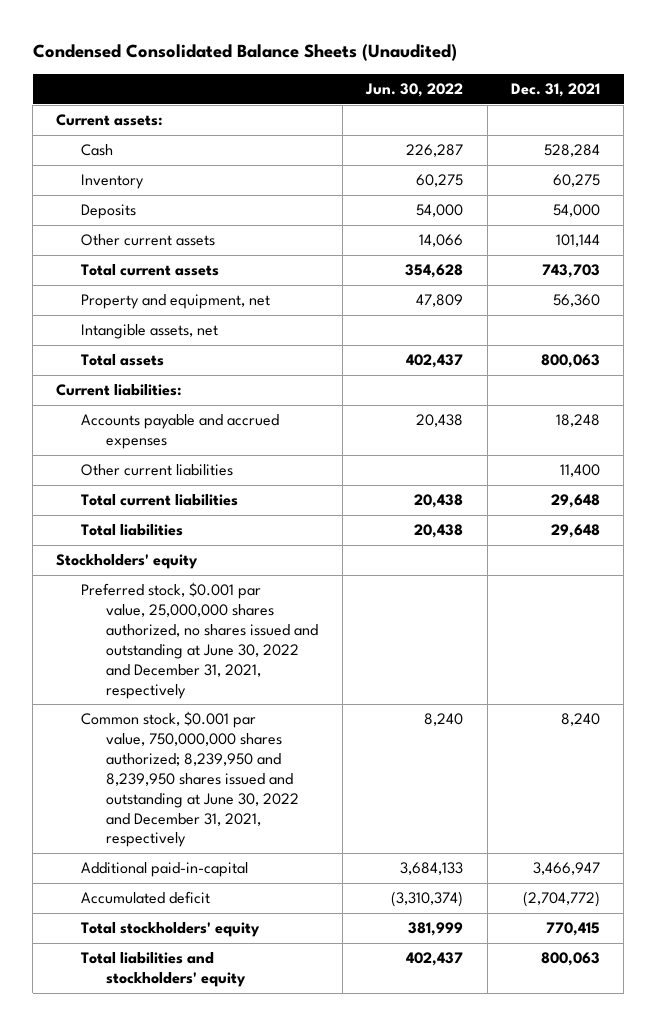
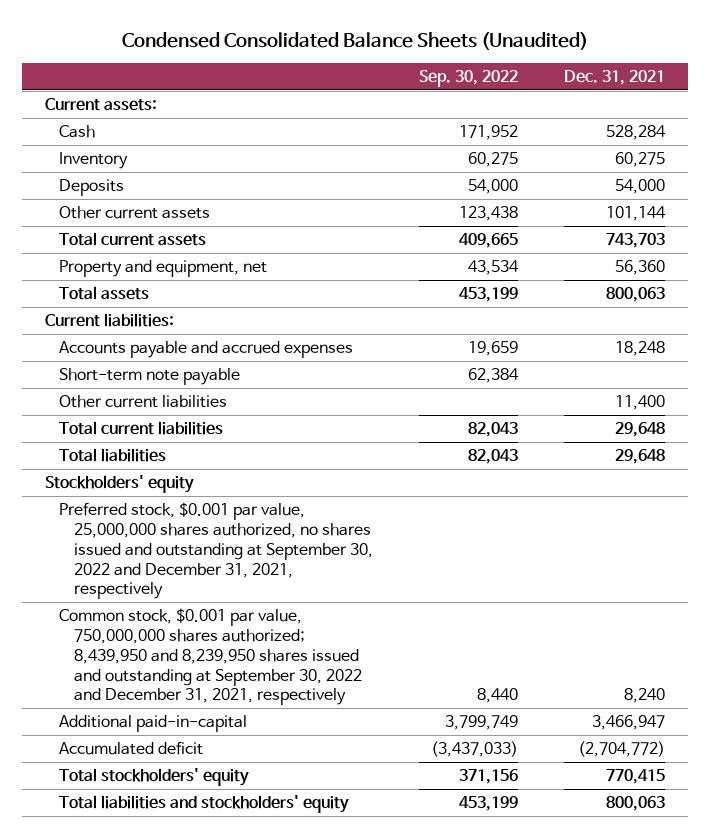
[365,82,464,97] Jun. 30, 2022 -> none
none -> [418,70,518,88] Sep. 30, 2022
[81,324,219,340] Intangible assets, net -> none
none -> [59,368,241,386] Short-term note payable
[81,582,319,699] Preferred stock, $0.001 par value, 25,000,000 shares authorized, no shares issued and outstanding at June 30, 2022 and December 31, 2021, respectively -> [59,502,373,600] Preferred stock, $0.001 par value, 25,000,000 shares authorized, no shares issued and outstanding at September 30, 2022 and December 31, 2021, respectively
[81,711,300,848] Common stock, $0.001 par value, 750,000,000 shares authorized; 8,239,950 and 8,239,950 shares issued and outstanding at June 30, 2022 and December 31, 2021, respectively -> [59,608,362,706] Common stock, $0.001 par value, 750,000,000 shares authorized; 8,439,950 and 8,239,950 shares issued and outstanding at September 30, 2022 and December 31, 2021, respectively

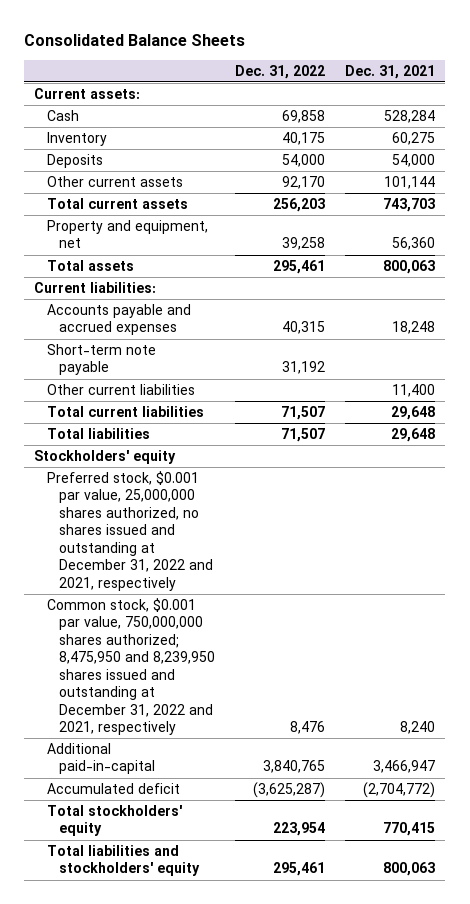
[121,31,588,50] Condensed Consolidated Balance Sheets (Unaudited) -> [24,33,246,46] Consolidated Balance Sheets
[418,70,518,88] Sep. 30, 2022 -> none
none -> [235,64,326,79] Dec. 31, 2022
[59,502,373,600] Preferred stock, $0.001 par value, 25,000,000 shares authorized, no shares issued and outstanding at September 30, 2022 and December 31, 2021, respectively -> [46,470,213,591] Preferred stock, $0.001 par value, 25,000,000 shares authorized, no shares issued and outstanding at December 31, 2022 and 2021, respectively
[59,608,362,706] Common stock, $0.001 par value, 750,000,000 shares authorized; 8,439,950 and 8,239,950 shares issued and outstanding at September 30, 2022 and December 31, 2021, respectively -> [46,597,215,736] Common stock, $0.001 par value, 750,000,000 shares authorized; 8,475,950 and 8,239,950 shares issued and outstanding at December 31, 2022 and 2021, respectively

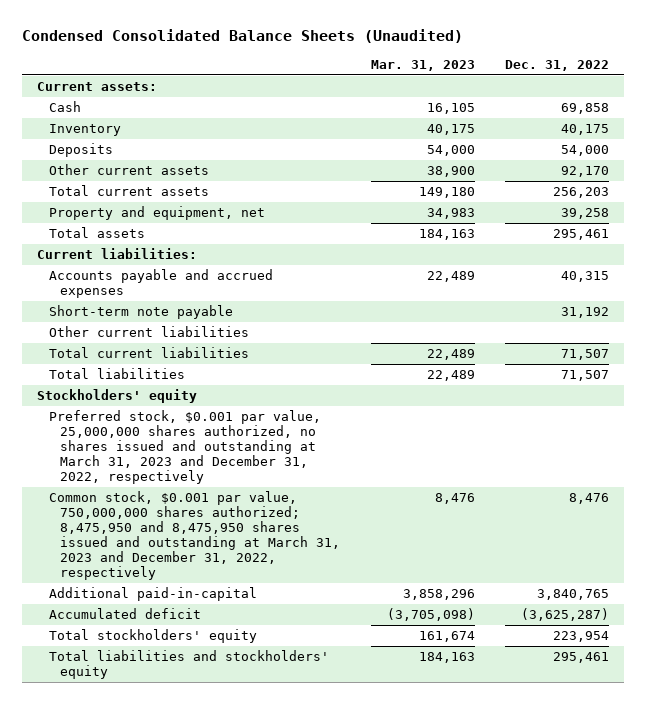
[24,33,246,46] Consolidated Balance Sheets -> [21,29,463,44] Condensed Consolidated Balance Sheets (Unaudited)
[345,64,436,79] Dec. 31, 2021 -> none
none -> [370,59,475,71] Mar. 31, 2023
[46,470,213,591] Preferred stock, $0.001 par value, 25,000,000 shares authorized, no shares issued and outstanding at December 31, 2022 and 2021, respectively -> [48,409,321,484] Preferred stock, $0.001 par value, 25,000,000 shares authorized, no shares issued and outstanding at March 31, 2023 and December 31, 2022, respectively
[46,597,215,736] Common stock, $0.001 par value, 750,000,000 shares authorized; 8,475,950 and 8,239,950 shares issued and outstanding at December 31, 2022 and 2021, respectively -> [48,490,340,580] Common stock, $0.001 par value, 750,000,000 shares authorized; 8,475,950 and 8,475,950 shares issued and outstanding at March 31, 2023 and December 31, 2022, respectively

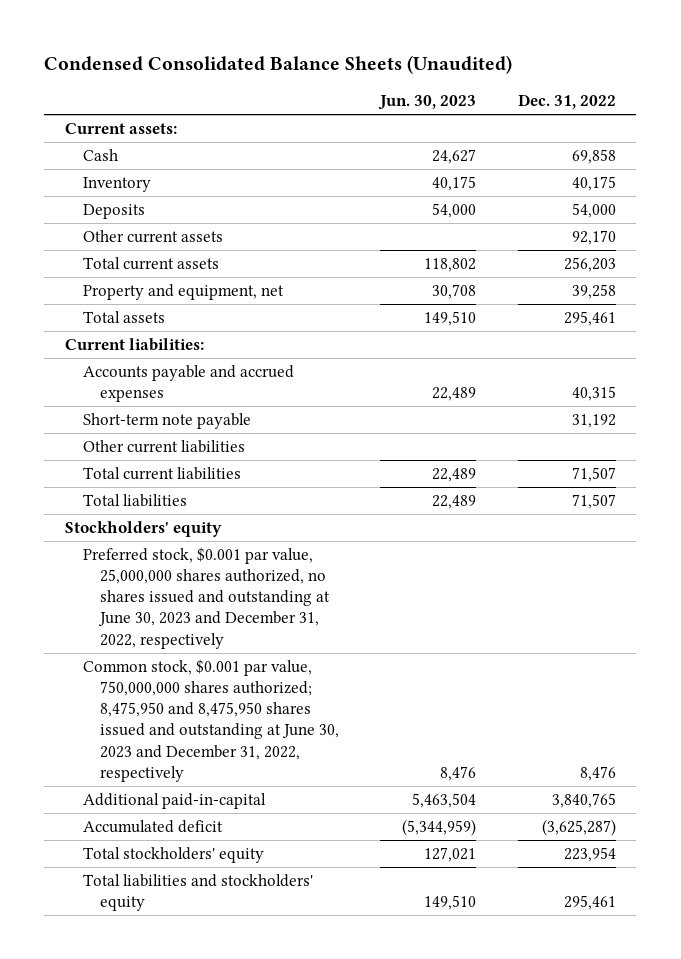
[370,59,475,71] Mar. 31, 2023 -> none
none -> [378,95,477,111] Jun. 30, 2023
[48,409,321,484] Preferred stock, $0.001 par value, 25,000,000 shares authorized, no shares issued and outstanding at March 31, 2023 and December 31, 2022, respectively -> [82,546,331,649] Preferred stock, $0.001 par value, 25,000,000 shares authorized, no shares issued and outstanding at June 30, 2023 and December 31, 2022, respectively
[48,490,340,580] Common stock, $0.001 par value, 750,000,000 shares authorized; 8,475,950 and 8,475,950 shares issued and outstanding at March 31, 2023 and December 31, 2022, respectively -> [82,658,340,782] Common stock, $0.001 par value, 750,000,000 shares authorized; 8,475,950 and 8,475,950 shares issued and outstanding at June 30, 2023 and December 31, 2022, respectively

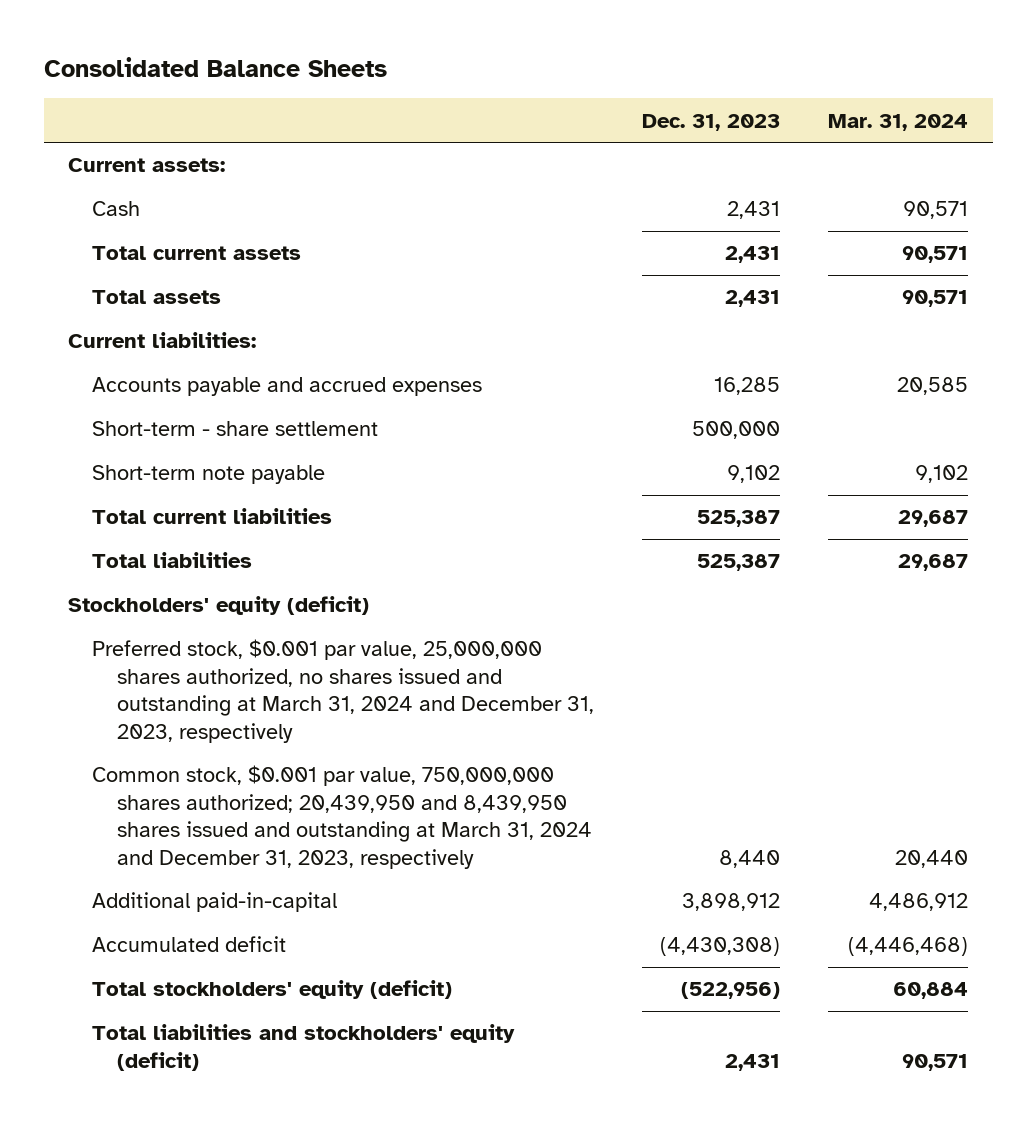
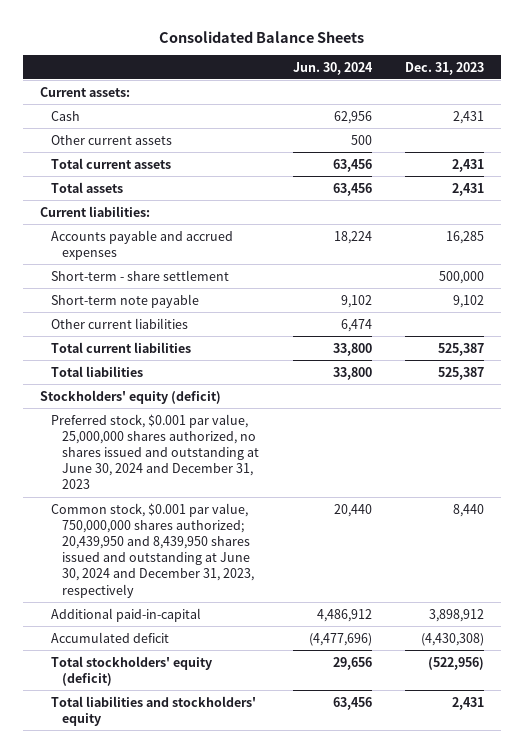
[828,113,969,131] Mar. 31, 2024 -> none
none -> [292,61,373,75] Jun. 30, 2024
none -> [50,134,172,145] Other current assets
none -> [50,317,188,329] Other current liabilities
[92,639,594,743] Preferred stock, $0.001 par value, 25,000,000 shares authorized, no shares issued and outstanding at March 31, 2024 and December 31, 2023, respectively -> [50,413,259,490] Preferred stock, $0.001 par value, 25,000,000 shares authorized, no shares issued and outstanding at June 30, 2024 and December 31, 2023
[92,765,592,869] Common stock, $0.001 par value, 750,000,000 shares authorized; 20,439,950 and 8,439,950 shares issued and outstanding at March 31, 2024 and December 31, 2023, respectively -> [50,502,254,598] Common stock, $0.001 par value, 750,000,000 shares authorized; 20,439,950 and 8,439,950 shares issued and outstanding at June 30, 2024 and December 31, 2023, respectively
[92,1024,516,1071] Total liabilities and stockholders' equity (deficit) -> [50,695,256,726] Total liabilities and stockholders' equity

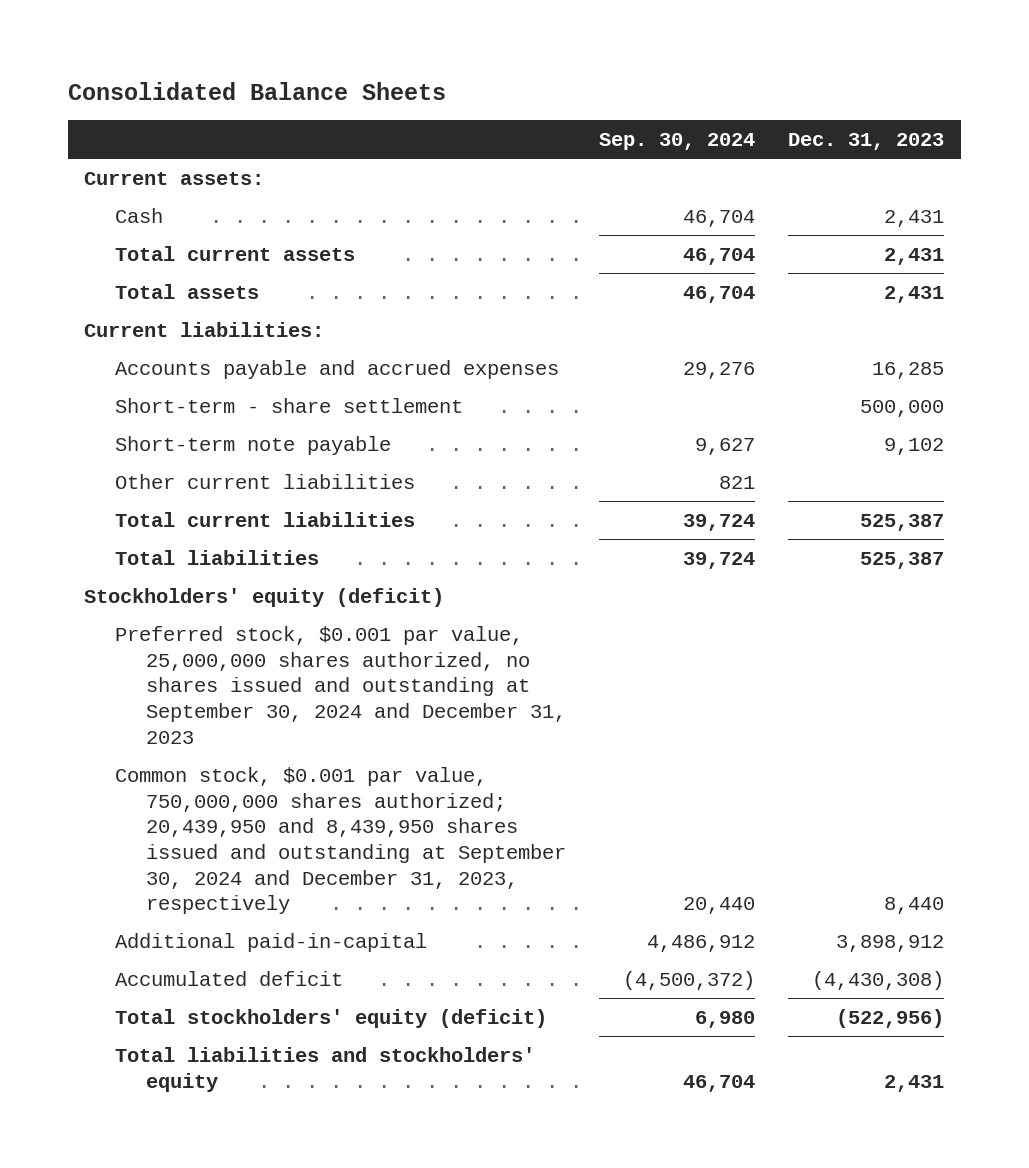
[292,61,373,75] Jun. 30, 2024 -> none
none -> [598,133,755,151] Sep. 30, 2024
[50,134,172,145] Other current assets -> none
[50,413,259,490] Preferred stock, $0.001 par value, 25,000,000 shares authorized, no shares issued and outstanding at June 30, 2024 and December 31, 2023 -> [115,625,566,744] Preferred stock, $0.001 par value, 25,000,000 shares authorized, no shares issued and outstanding at September 30, 2024 and December 31, 2023
[50,502,254,598] Common stock, $0.001 par value, 750,000,000 shares authorized; 20,439,950 and 8,439,950 shares issued and outstanding at June 30, 2024 and December 31, 2023, respectively -> [115,766,566,915] Common stock, $0.001 par value, 750,000,000 shares authorized; 20,439,950 and 8,439,950 shares issued and outstanding at September 30, 2024 and December 31, 2023, respectively

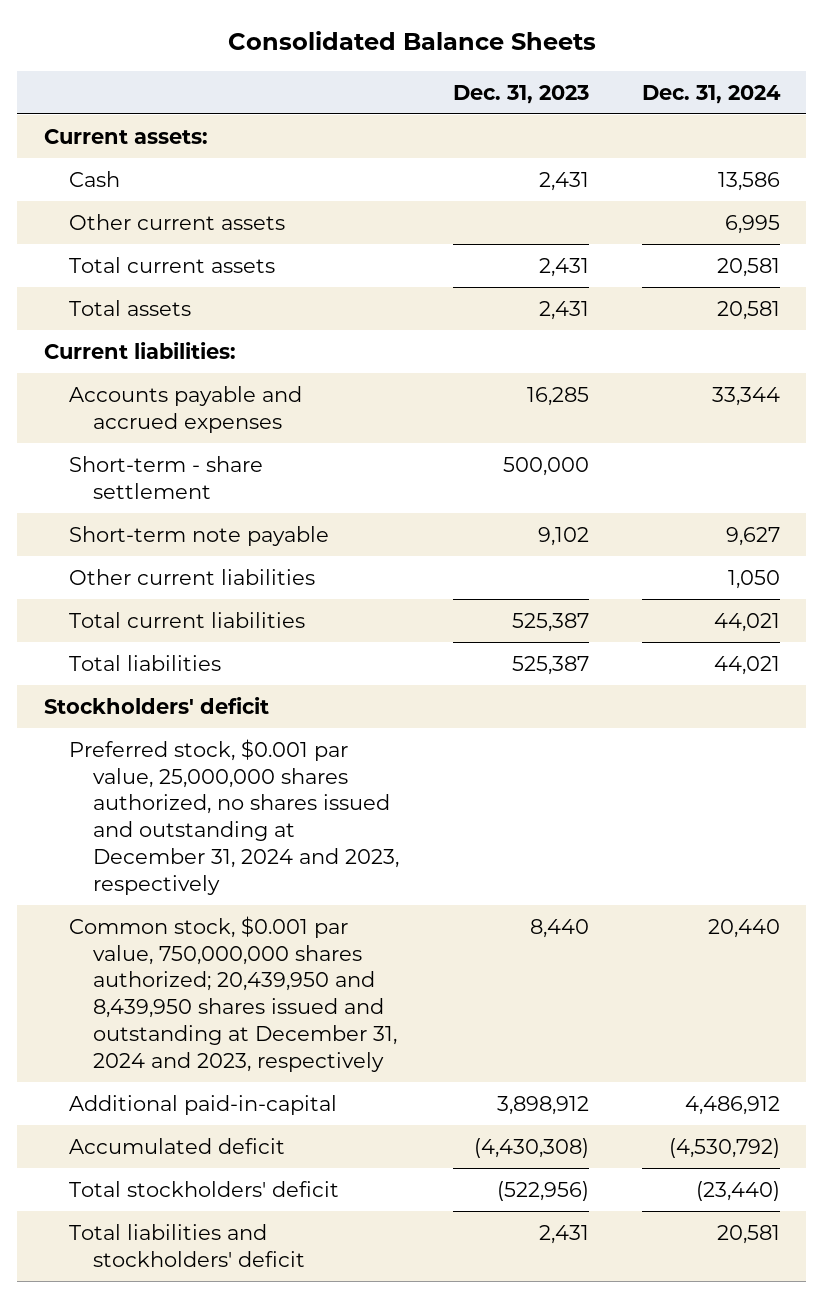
[598,133,755,151] Sep. 30, 2024 -> none
none -> [641,84,781,104] Dec. 31, 2024
none -> [68,213,285,230] Other current assets
[84,587,445,607] Stockholders' equity (deficit) -> [44,696,270,714] Stockholders' deficit
[115,625,566,744] Preferred stock, $0.001 par value, 25,000,000 shares authorized, no shares issued and outstanding at September 30, 2024 and December 31, 2023 -> [68,738,400,895] Preferred stock, $0.001 par value, 25,000,000 shares authorized, no shares issued and outstanding at December 31, 2024 and 2023, respectively
[115,766,566,915] Common stock, $0.001 par value, 750,000,000 shares authorized; 20,439,950 and 8,439,950 shares issued and outstanding at September 30, 2024 and December 31, 2023, respectively -> [68,915,398,1072] Common stock, $0.001 par value, 750,000,000 shares authorized; 20,439,950 and 8,439,950 shares issued and outstanding at December 31, 2024 and 2023, respectively
[115,1008,548,1028] Total stockholders' equity (deficit) -> [68,1180,339,1197] Total stockholders' deficit
[115,1046,536,1092] Total liabilities and stockholders' equity -> [68,1223,306,1267] Total liabilities and stockholders' deficit

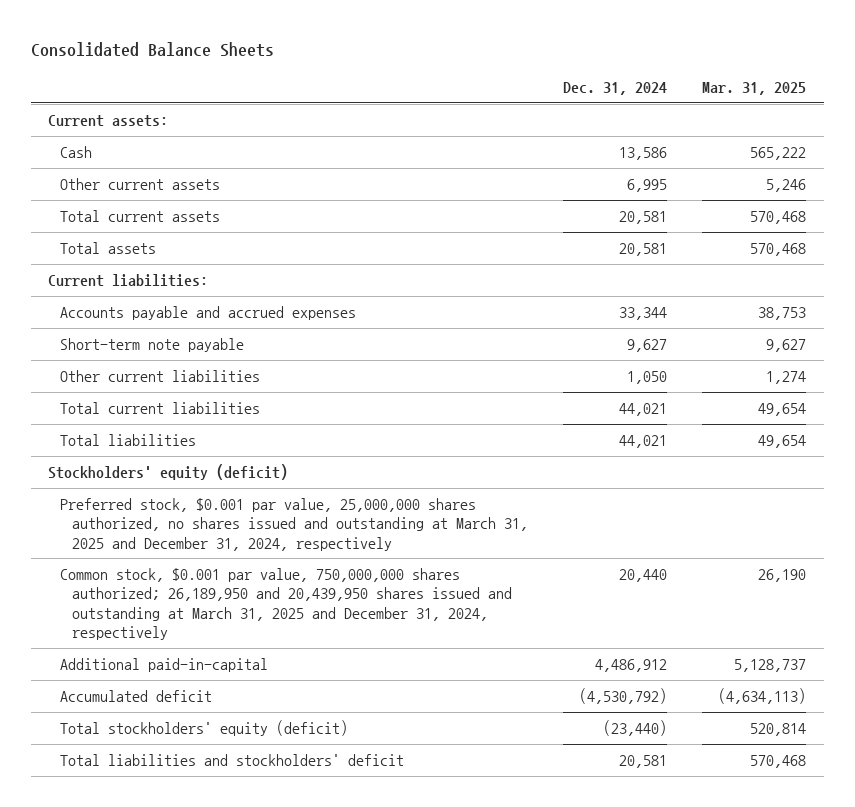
[452,84,589,104] Dec. 31, 2023 -> none
none -> [702,82,807,96] Mar. 31, 2025
[68,455,263,499] Short-term - share settlement -> none
[44,696,270,714] Stockholders' deficit -> [48,463,289,480] Stockholders' equity (deficit)
[68,738,400,895] Preferred stock, $0.001 par value, 25,000,000 shares authorized, no shares issued and outstanding at December 31, 2024 and 2023, respectively -> [60,497,529,551] Preferred stock, $0.001 par value, 25,000,000 shares authorized, no shares issued and outstanding at March 31, 2025 and December 31, 2024, respectively
[68,915,398,1072] Common stock, $0.001 par value, 750,000,000 shares authorized; 20,439,950 and 8,439,950 shares issued and outstanding at December 31, 2024 and 2023, respectively -> [60,567,513,641] Common stock, $0.001 par value, 750,000,000 shares authorized; 26,189,950 and 20,439,950 shares issued and outstanding at March 31, 2025 and December 31, 2024, respectively
[68,1180,339,1197] Total stockholders' deficit -> [60,719,349,736] Total stockholders' equity (deficit)

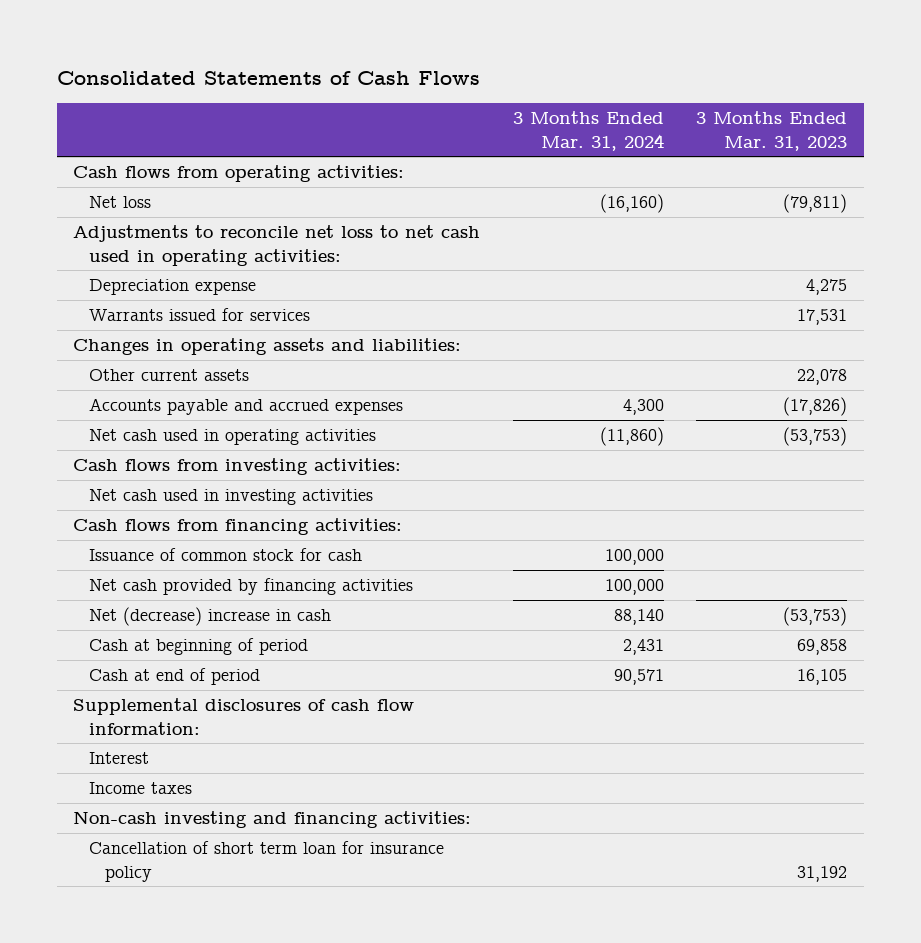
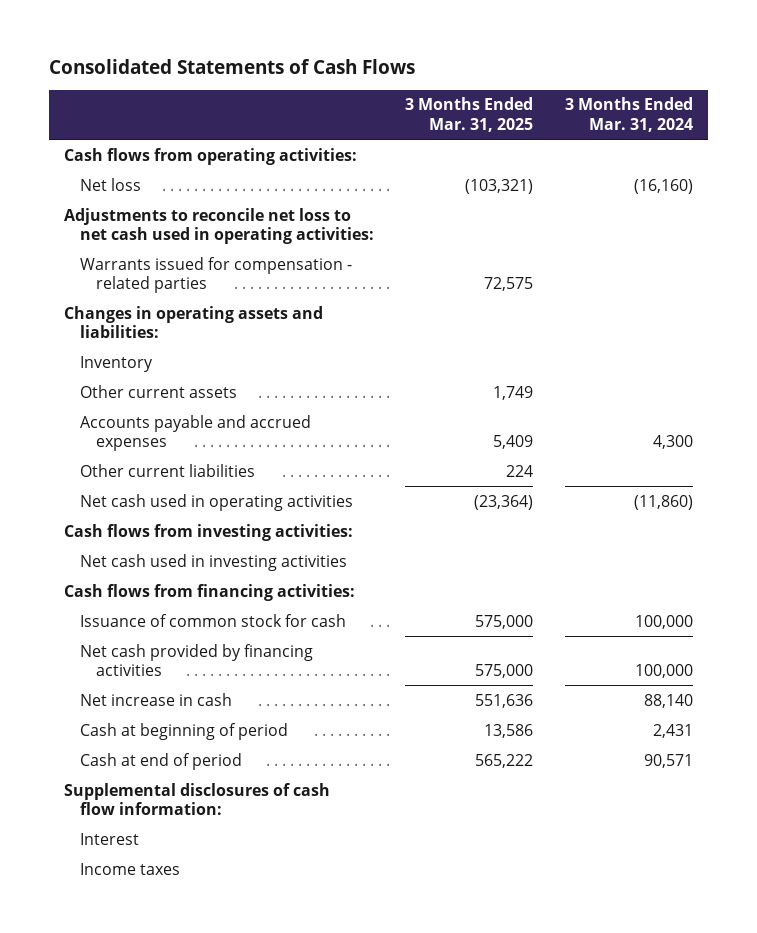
[696,111,848,151] 3 Months Ended Mar. 31, 2023 -> none
none -> [405,97,534,132] 3 Months Ended Mar. 31, 2025
[89,279,257,296] Depreciation expense -> none
[89,308,311,322] Warrants issued for services -> [79,256,352,294] Warrants issued for compensation - related parties
none -> [79,355,153,372] Inventory
none -> [79,463,255,477] Other current liabilities
[89,607,332,627] Net (decrease) increase in cash -> [79,692,232,706] Net increase in cash
[73,811,472,829] Non-cash investing and financing activities: -> none
[89,841,445,882] Cancellation of short term loan for insurance policy -> none

